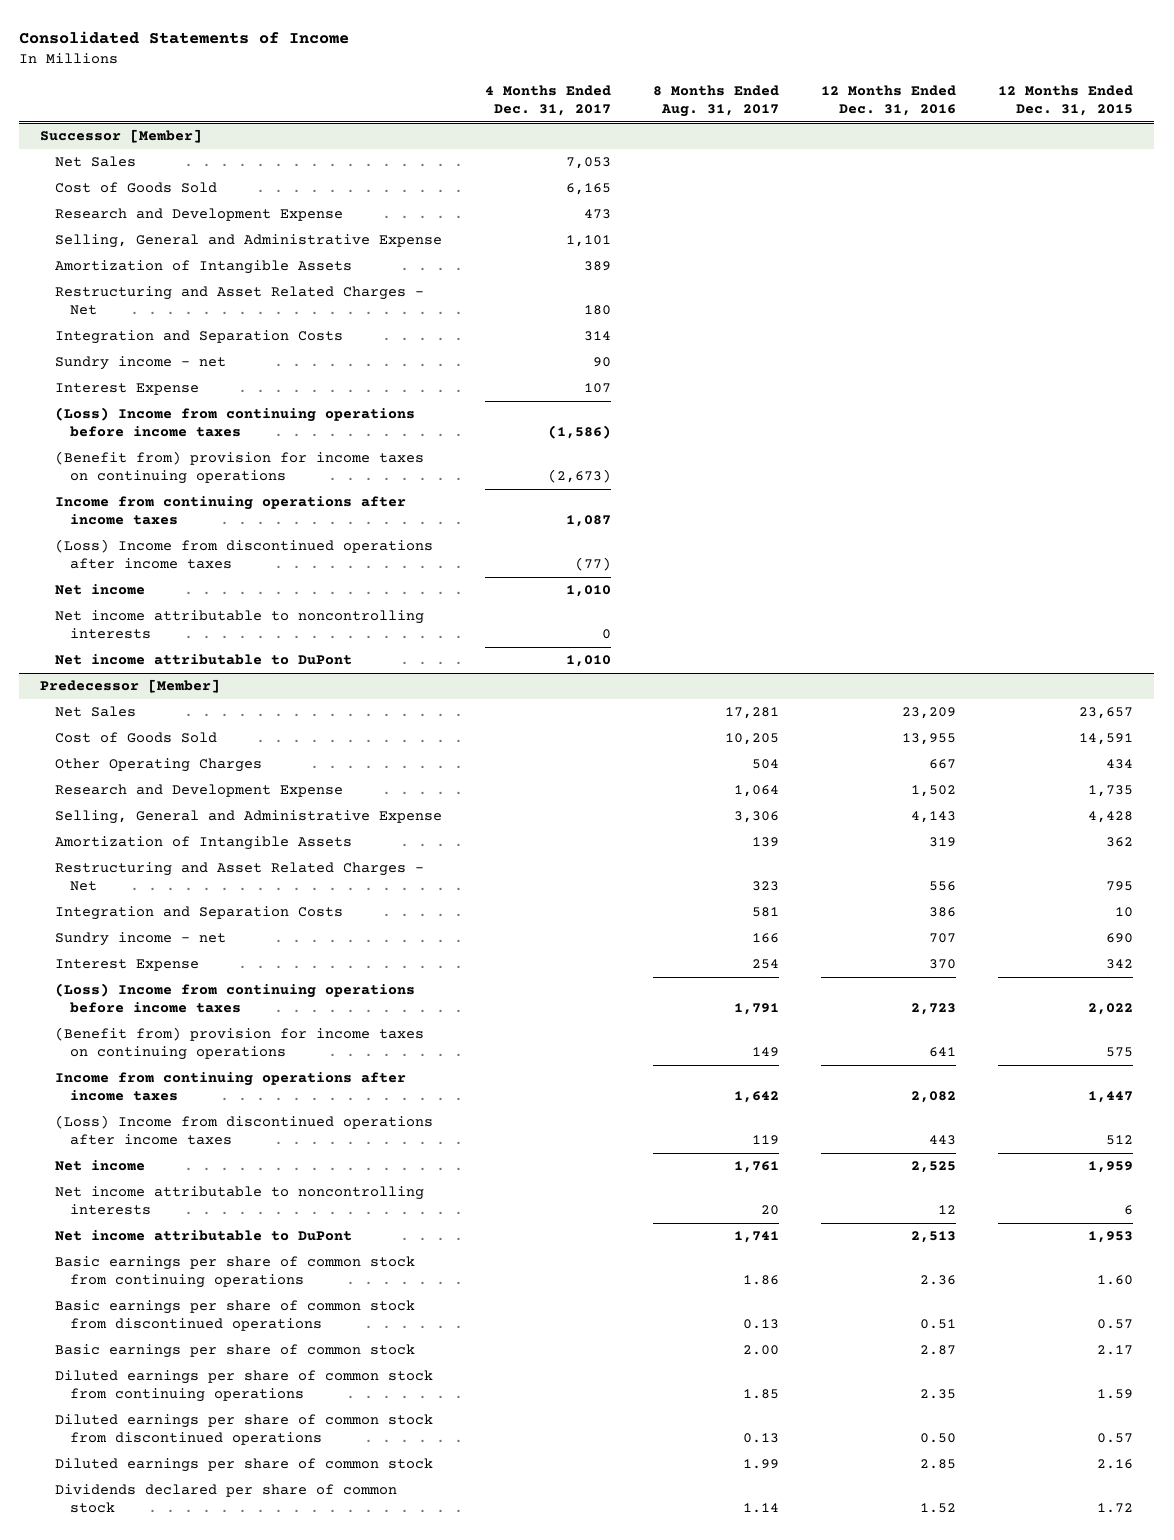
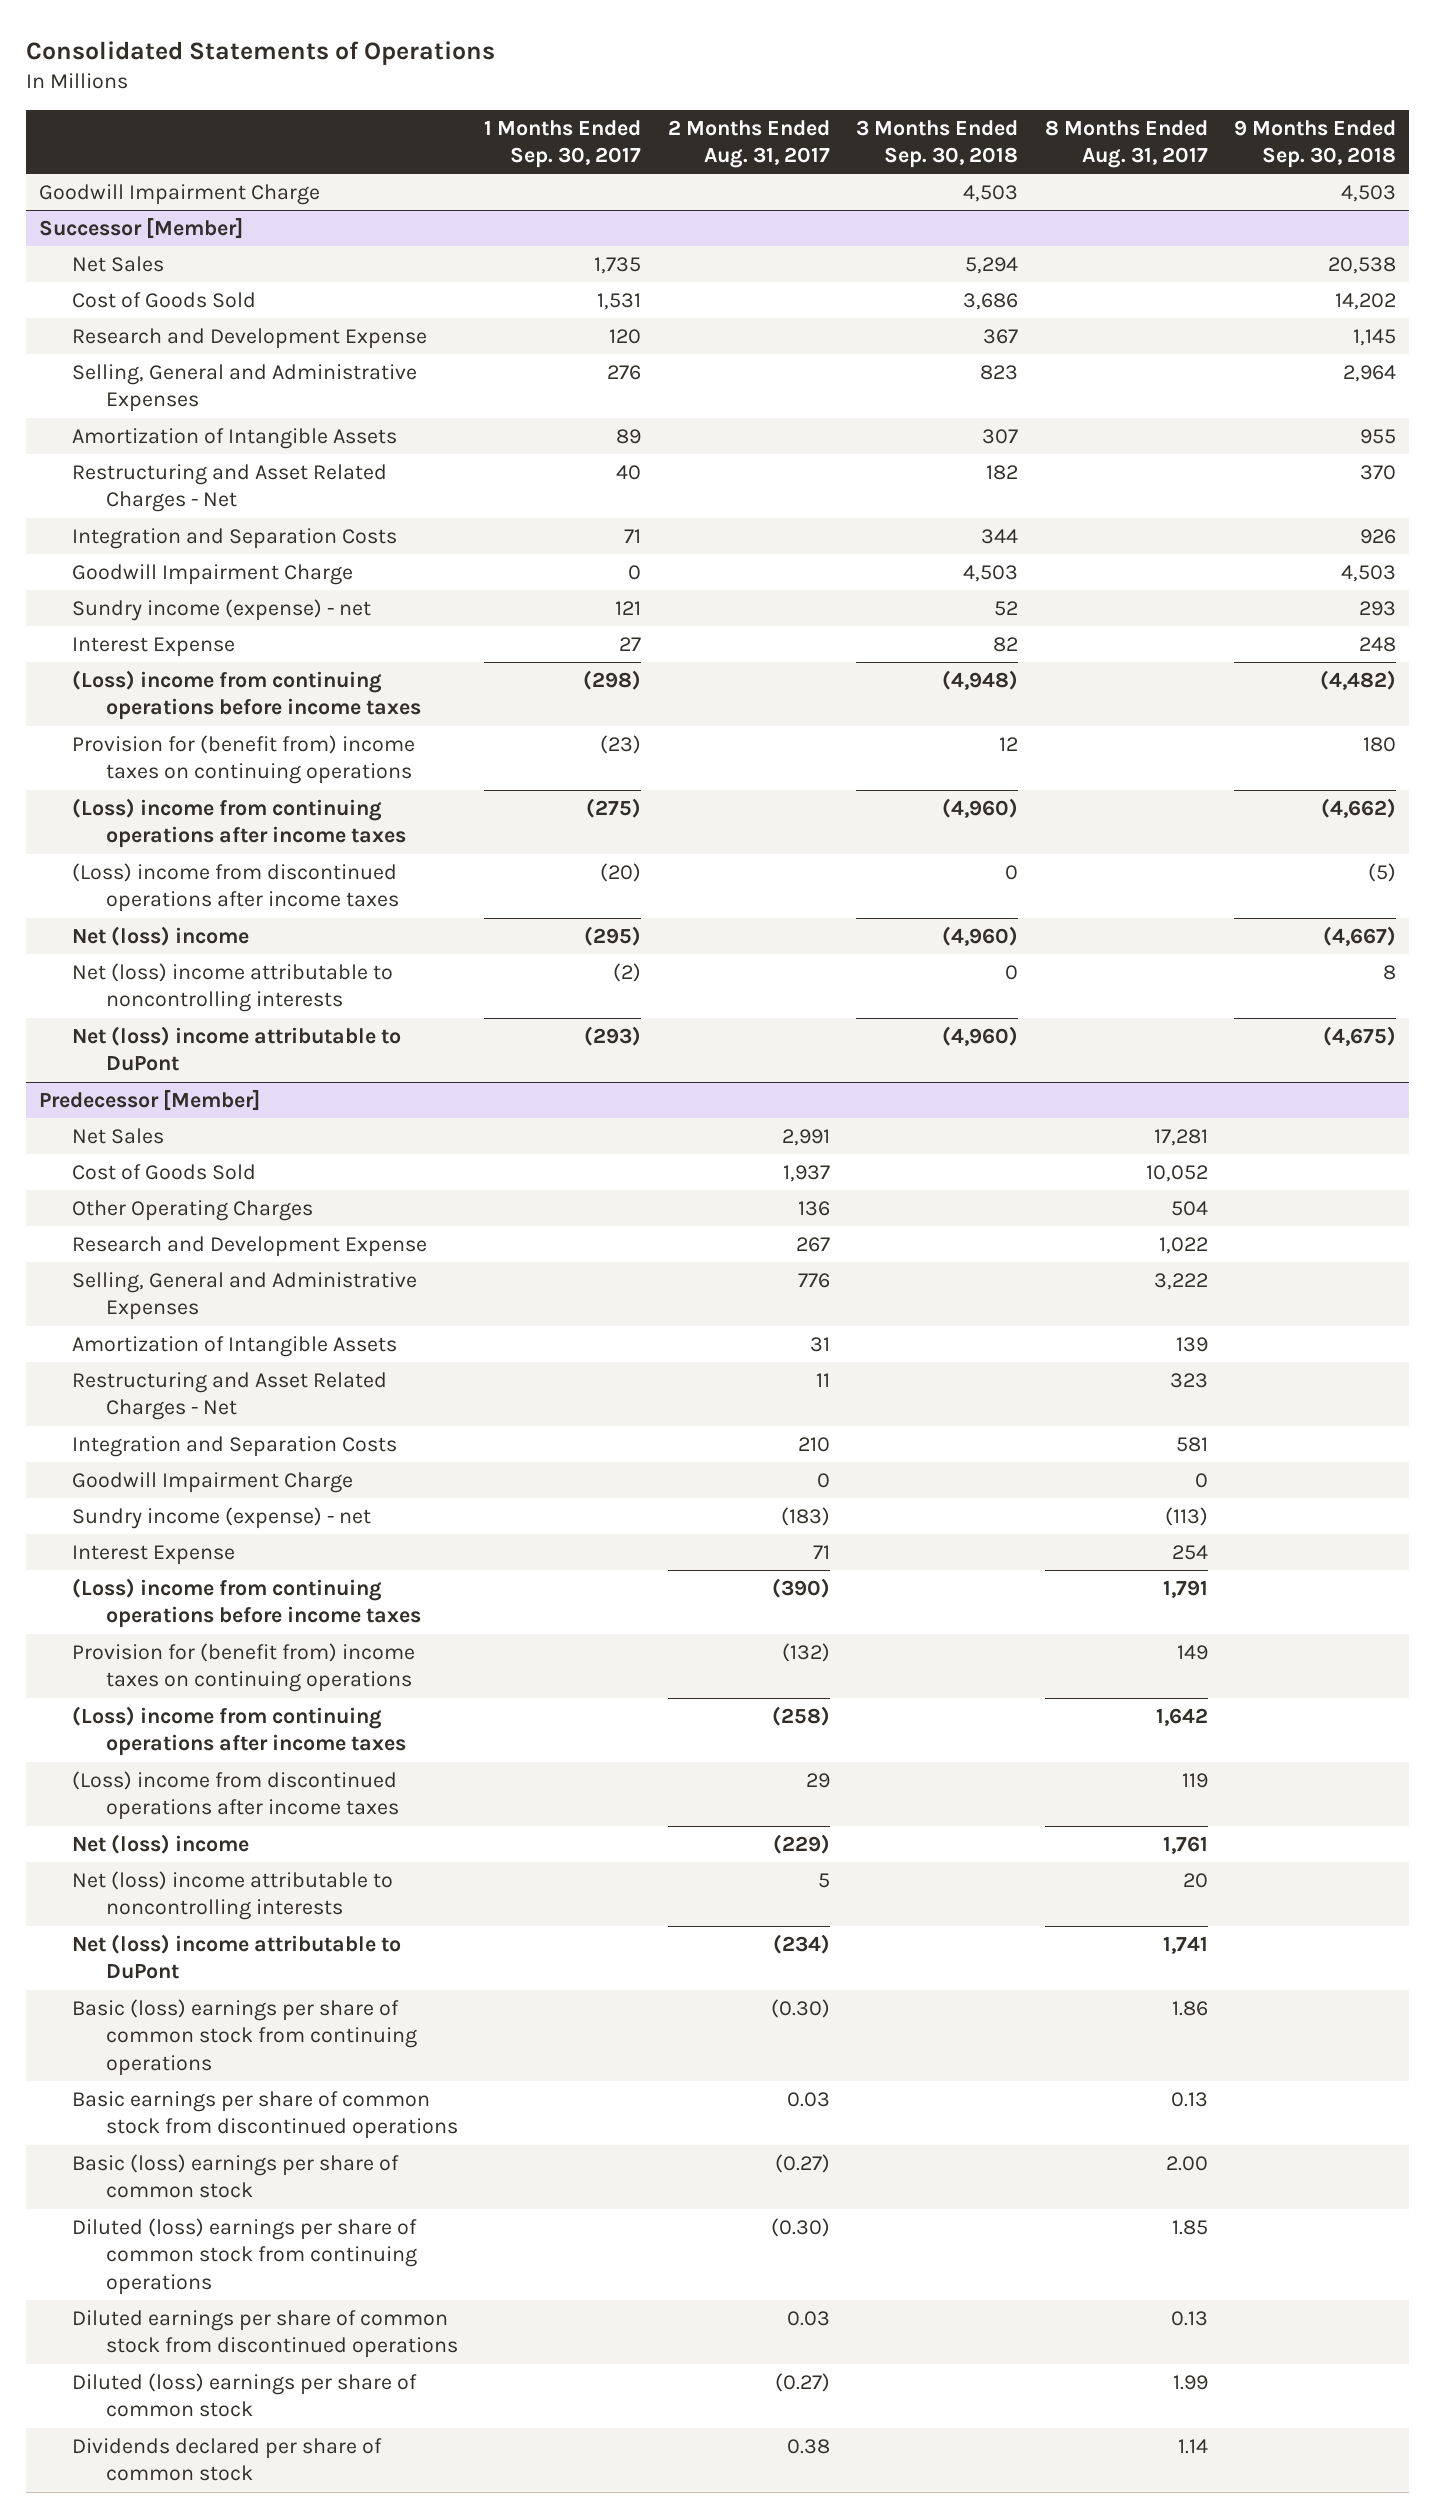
[19,30,350,44] Consolidated Statements of Income -> [25,41,495,66] Consolidated Statements of Operations
[484,84,611,116] 4 Months Ended Dec. 31, 2017 -> none
[820,84,956,116] 12 Months Ended Dec. 31, 2016 -> none
[998,84,1134,116] 12 Months Ended Dec. 31, 2015 -> none
none -> [484,119,642,169] 1 Months Ended Sep. 30, 2017
none -> [667,119,830,169] 2 Months Ended Aug. 31, 2017
none -> [856,119,1019,169] 3 Months Ended Sep. 30, 2018
none -> [1234,119,1397,169] 9 Months Ended Sep. 30, 2018
none -> [38,183,320,205] Goodwill Impairment Charge
[55,234,443,249] Selling, General and Administrative Expense -> [72,363,418,413] Selling, General and Administrative Expenses
none -> [72,563,354,585] Goodwill Impairment Charge
[55,356,227,371] Sundry income - net -> [72,598,372,621] Sundry income (expense) - net
[55,407,416,438] (Loss) Income from continuing operations before income taxes -> [72,669,421,721] (Loss) income from continuing operations before income taxes
[55,451,425,485] (Benefit from) provision for income taxes on continuing operations -> [72,734,416,785] Provision for (benefit from) income taxes on continuing operations
[55,496,407,526] Income from continuing operations after income taxes -> [72,797,406,849] (Loss) income from continuing operations after income taxes
[55,539,434,570] (Loss) Income from discontinued operations after income taxes -> [72,862,399,913] (Loss) income from discontinued operations after income taxes
[55,584,146,596] Net income -> [72,925,250,946] Net (loss) income
[55,610,425,640] Net income attributable to noncontrolling interests -> [72,962,394,1013] Net (loss) income attributable to noncontrolling interests
[55,654,353,666] Net income attributable to DuPont -> [72,1025,402,1072] Net (loss) income attributable to DuPont
[724,733,779,746] 10,205 -> [1145,1164,1208,1182] 10,052
[733,785,779,798] 1,064 -> [1158,1236,1208,1254] 1,022
[55,810,443,825] Selling, General and Administrative Expense -> [72,1271,418,1321] Selling, General and Administrative Expenses
[733,811,779,824] 3,306 -> [1153,1272,1208,1290] 3,222
none -> [72,1471,354,1493] Goodwill Impairment Charge
[55,932,227,947] Sundry income - net -> [72,1506,372,1529] Sundry income (expense) - net
[751,933,779,944] 166 -> [1164,1506,1208,1526] (113)
[55,983,416,1014] (Loss) Income from continuing operations before income taxes -> [72,1577,421,1629] (Loss) income from continuing operations before income taxes
[55,1027,425,1061] (Benefit from) provision for income taxes on continuing operations -> [72,1642,416,1693] Provision for (benefit from) income taxes on continuing operations
[55,1072,407,1102] Income from continuing operations after income taxes -> [72,1705,406,1757] (Loss) income from continuing operations after income taxes
[55,1115,434,1146] (Loss) Income from discontinued operations after income taxes -> [72,1770,399,1821] (Loss) income from discontinued operations after income taxes
[55,1160,146,1172] Net income -> [72,1833,250,1854] Net (loss) income
[55,1186,425,1216] Net income attributable to noncontrolling interests -> [72,1870,394,1921] Net (loss) income attributable to noncontrolling interests
[55,1230,353,1242] Net income attributable to DuPont -> [72,1933,402,1980] Net (loss) income attributable to DuPont
[55,1256,416,1289] Basic earnings per share of common stock from continuing operations -> [72,1998,417,2076] Basic (loss) earnings per share of common stock from continuing operations
[55,1344,416,1359] Basic earnings per share of common stock -> [72,2153,400,2199] Basic (loss) earnings per share of common stock
[55,1370,434,1403] Diluted earnings per share of common stock from continuing operations -> [72,2217,418,2295] Diluted (loss) earnings per share of common stock from continuing operations
[55,1458,434,1473] Diluted earnings per share of common stock -> [72,2372,418,2418] Diluted (loss) earnings per share of common stock

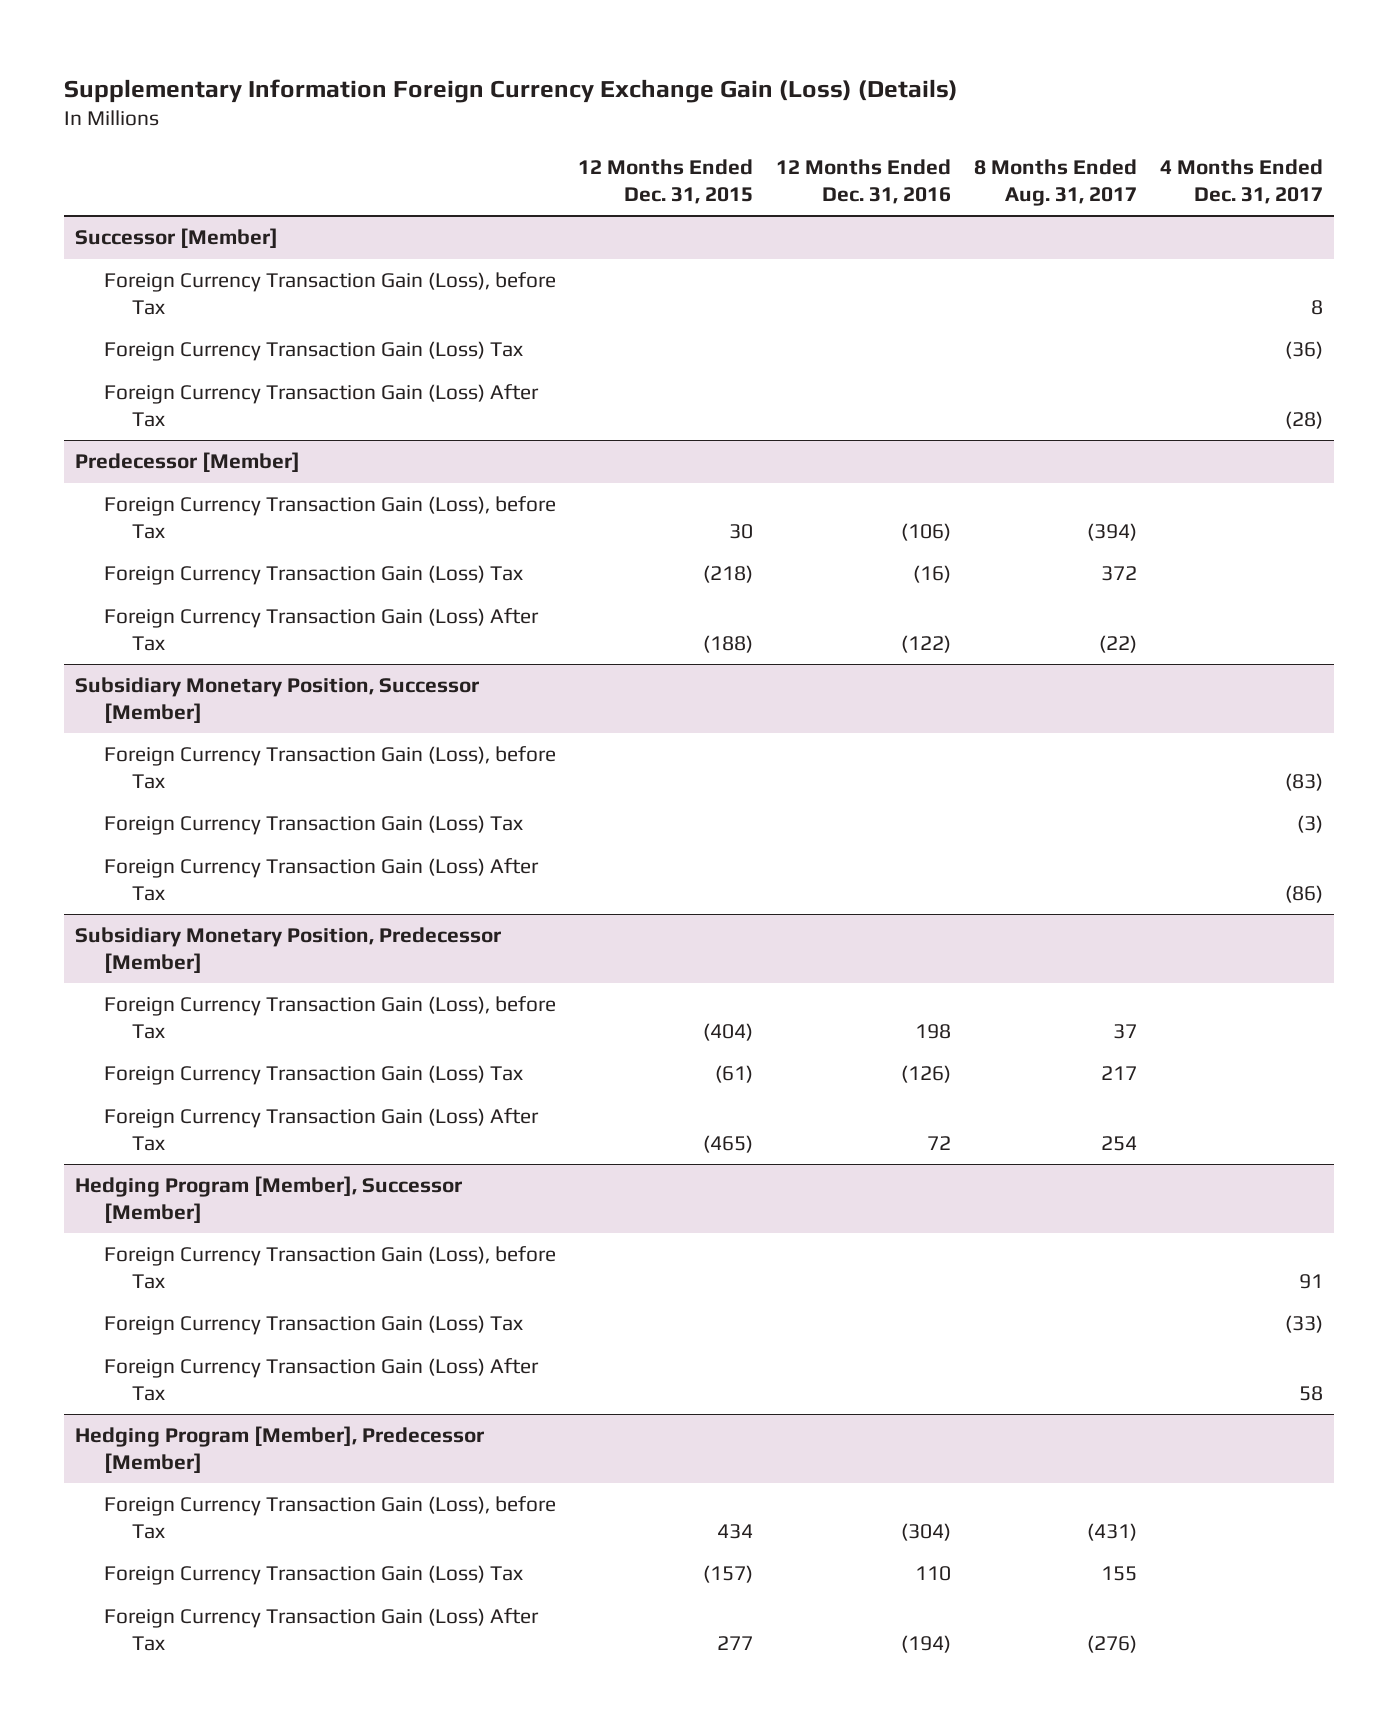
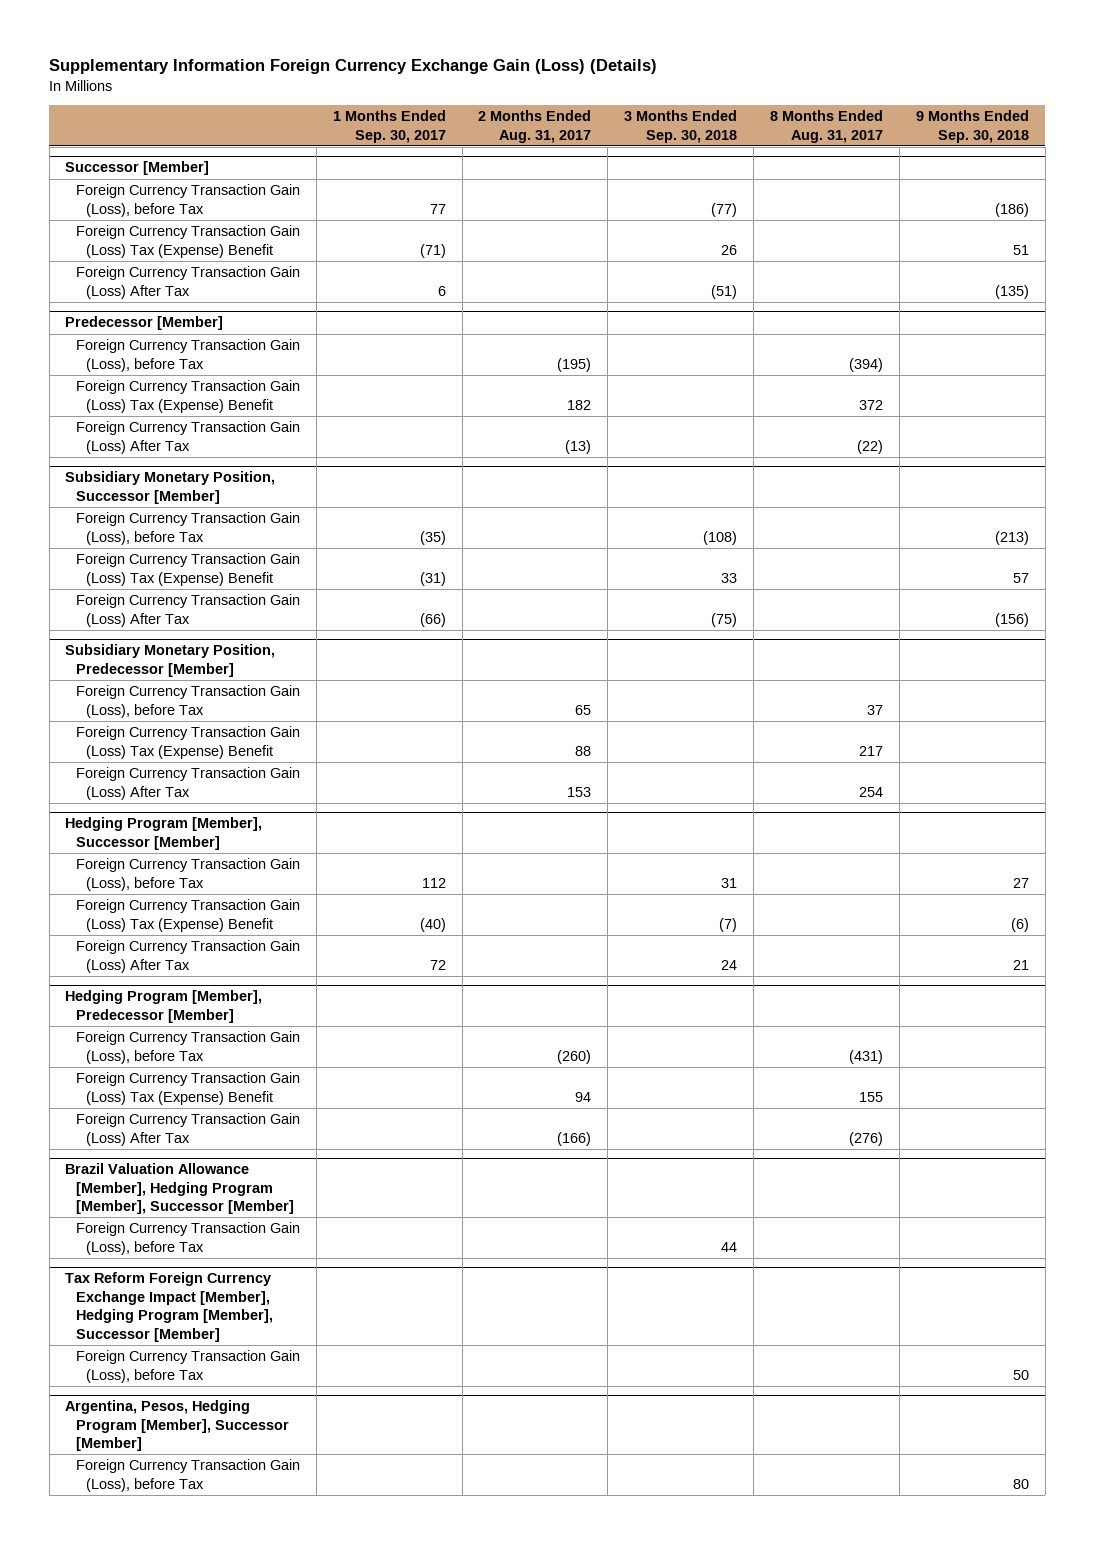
[578,159,754,204] 12 Months Ended Dec. 31, 2015 -> none
[776,159,952,204] 12 Months Ended Dec. 31, 2016 -> none
[1159,159,1323,204] 4 Months Ended Dec. 31, 2017 -> none
none -> [332,110,446,143] 1 Months Ended Sep. 30, 2017
none -> [478,110,592,143] 2 Months Ended Aug. 31, 2017
none -> [624,110,738,143] 3 Months Ended Sep. 30, 2018
none -> [915,110,1029,143] 9 Months Ended Sep. 30, 2018
[103,341,523,362] Foreign Currency Transaction Gain (Loss) Tax -> [75,225,300,258] Foreign Currency Transaction Gain (Loss) Tax (Expense) Benefit
[103,565,523,586] Foreign Currency Transaction Gain (Loss) Tax -> [75,380,300,413] Foreign Currency Transaction Gain (Loss) Tax (Expense) Benefit
[103,815,523,836] Foreign Currency Transaction Gain (Loss) Tax -> [75,553,300,586] Foreign Currency Transaction Gain (Loss) Tax (Expense) Benefit
[103,1065,523,1086] Foreign Currency Transaction Gain (Loss) Tax -> [75,726,300,759] Foreign Currency Transaction Gain (Loss) Tax (Expense) Benefit
[103,1315,523,1336] Foreign Currency Transaction Gain (Loss) Tax -> [75,899,300,932] Foreign Currency Transaction Gain (Loss) Tax (Expense) Benefit
[103,1565,523,1586] Foreign Currency Transaction Gain (Loss) Tax -> [75,1072,300,1105] Foreign Currency Transaction Gain (Loss) Tax (Expense) Benefit
none -> [65,1163,294,1215] Brazil Valuation Allowance [Member], Hedging Program [Member], Successor [Member]
none -> [75,1222,300,1255] Foreign Currency Transaction Gain (Loss), before Tax
none -> [65,1272,273,1342] Tax Reform Foreign Currency Exchange Impact [Member], Hedging Program [Member], Successor [Member]
none -> [75,1350,300,1383] Foreign Currency Transaction Gain (Loss), before Tax
none -> [65,1400,289,1452] Argentina, Pesos, Hedging Program [Member], Successor [Member]
none -> [75,1459,300,1492] Foreign Currency Transaction Gain (Loss), before Tax

